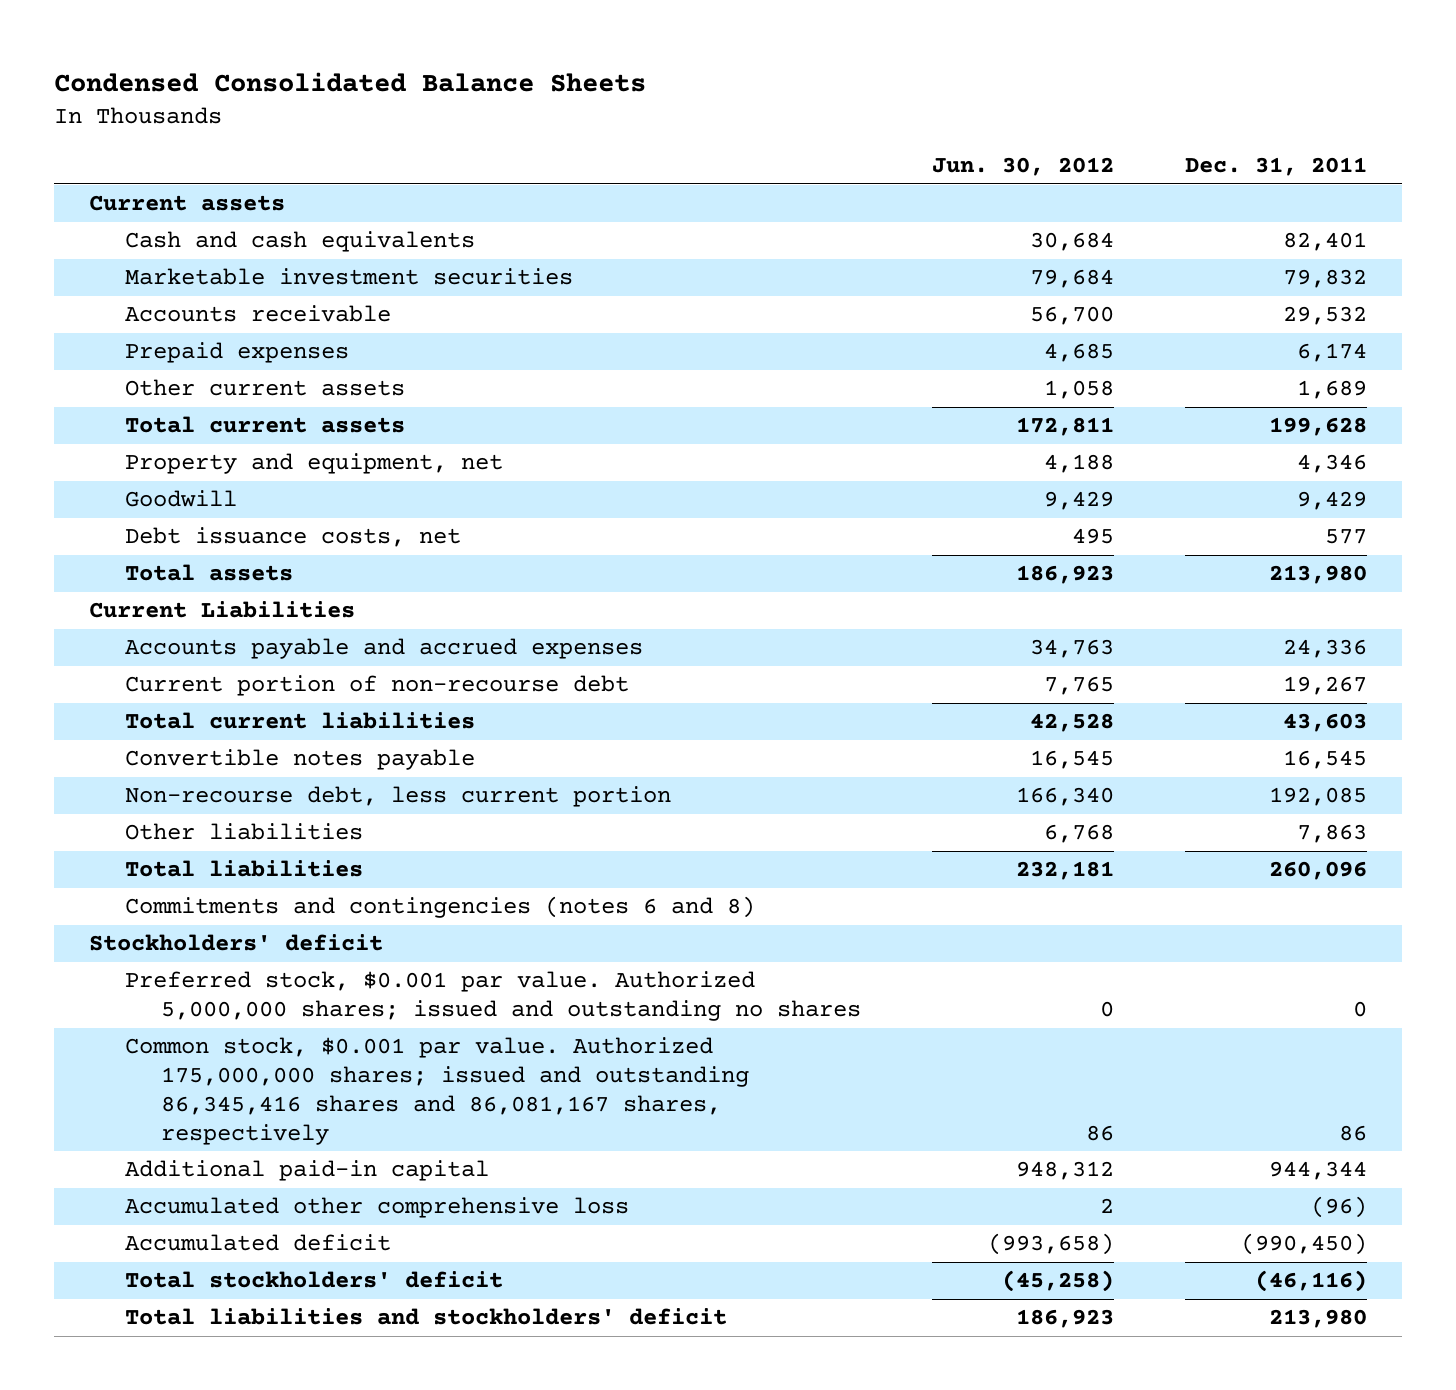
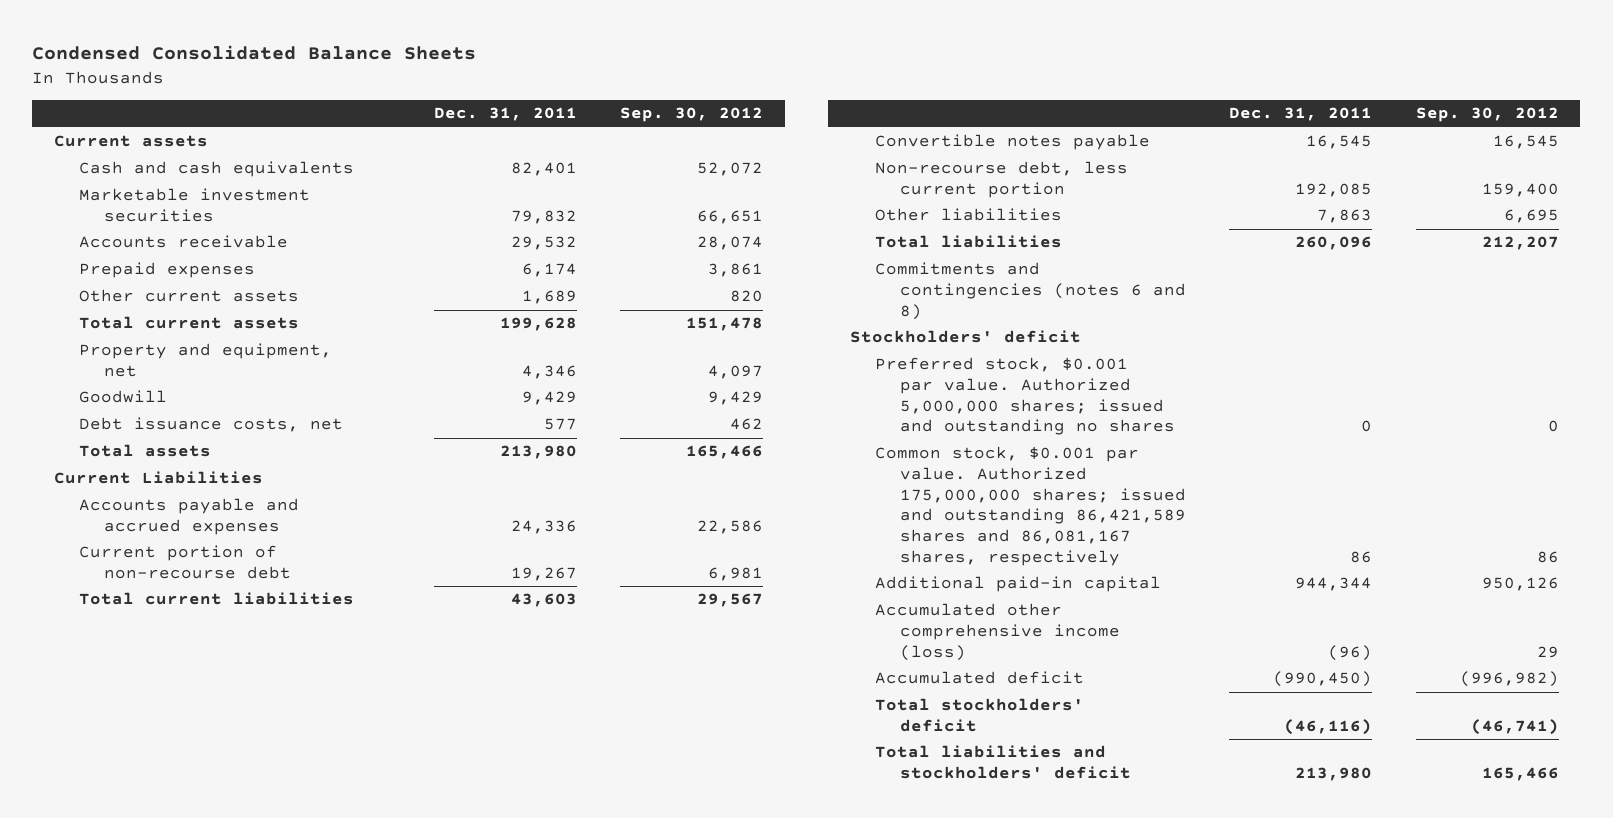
[931,157,1114,177] Jun. 30, 2012 -> none
none -> [620,107,764,123] Sep. 30, 2012
[125,1037,750,1145] Common stock, $0.001 par value. Authorized 175,000,000 shares; issued and outstanding 86,345,416 shares and 86,081,167 shares, respectively -> [874,446,1186,566] Common stock, $0.001 par value. Authorized 175,000,000 shares; issued and outstanding 86,421,589 shares and 86,081,167 shares, respectively
[125,1197,630,1219] Accumulated other comprehensive loss -> [874,603,1120,661] Accumulated other comprehensive income (loss)

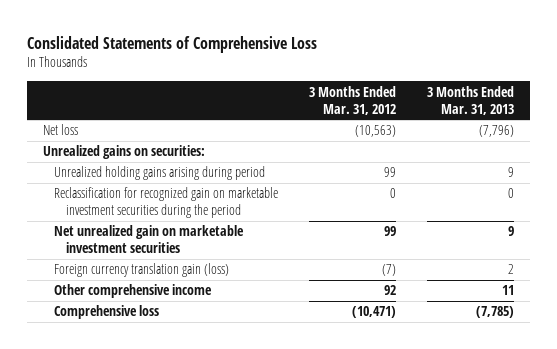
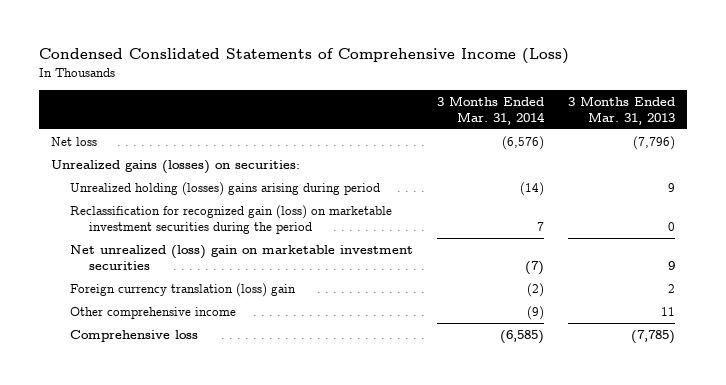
[27,35,318,53] Conslidated Statements of Comprehensive Loss -> [38,48,569,65] Condensed Conslidated Statements of Comprehensive Income (Loss)
[309,85,397,115] 3 Months Ended Mar. 31, 2012 -> none
none -> [436,95,545,125] 3 Months Ended Mar. 31, 2014
[42,145,205,160] Unrealized gains on securities: -> [50,159,300,174] Unrealized gains (losses) on securities:
[54,166,266,181] Unrealized holding gains arising during period -> [69,181,380,196] Unrealized holding (losses) gains arising during period
[54,187,279,219] Reclassification for recognized gain on marketable investment securities during the period -> [69,204,392,235] Reclassification for recognized gain (loss) on marketable investment securities during the period
[54,225,245,254] Net unrealized gain on marketable investment securities -> [69,244,413,271] Net unrealized (loss) gain on marketable investment securities
[54,263,230,278] Foreign currency translation gain (loss) -> [69,282,296,297] Foreign currency translation (loss) gain

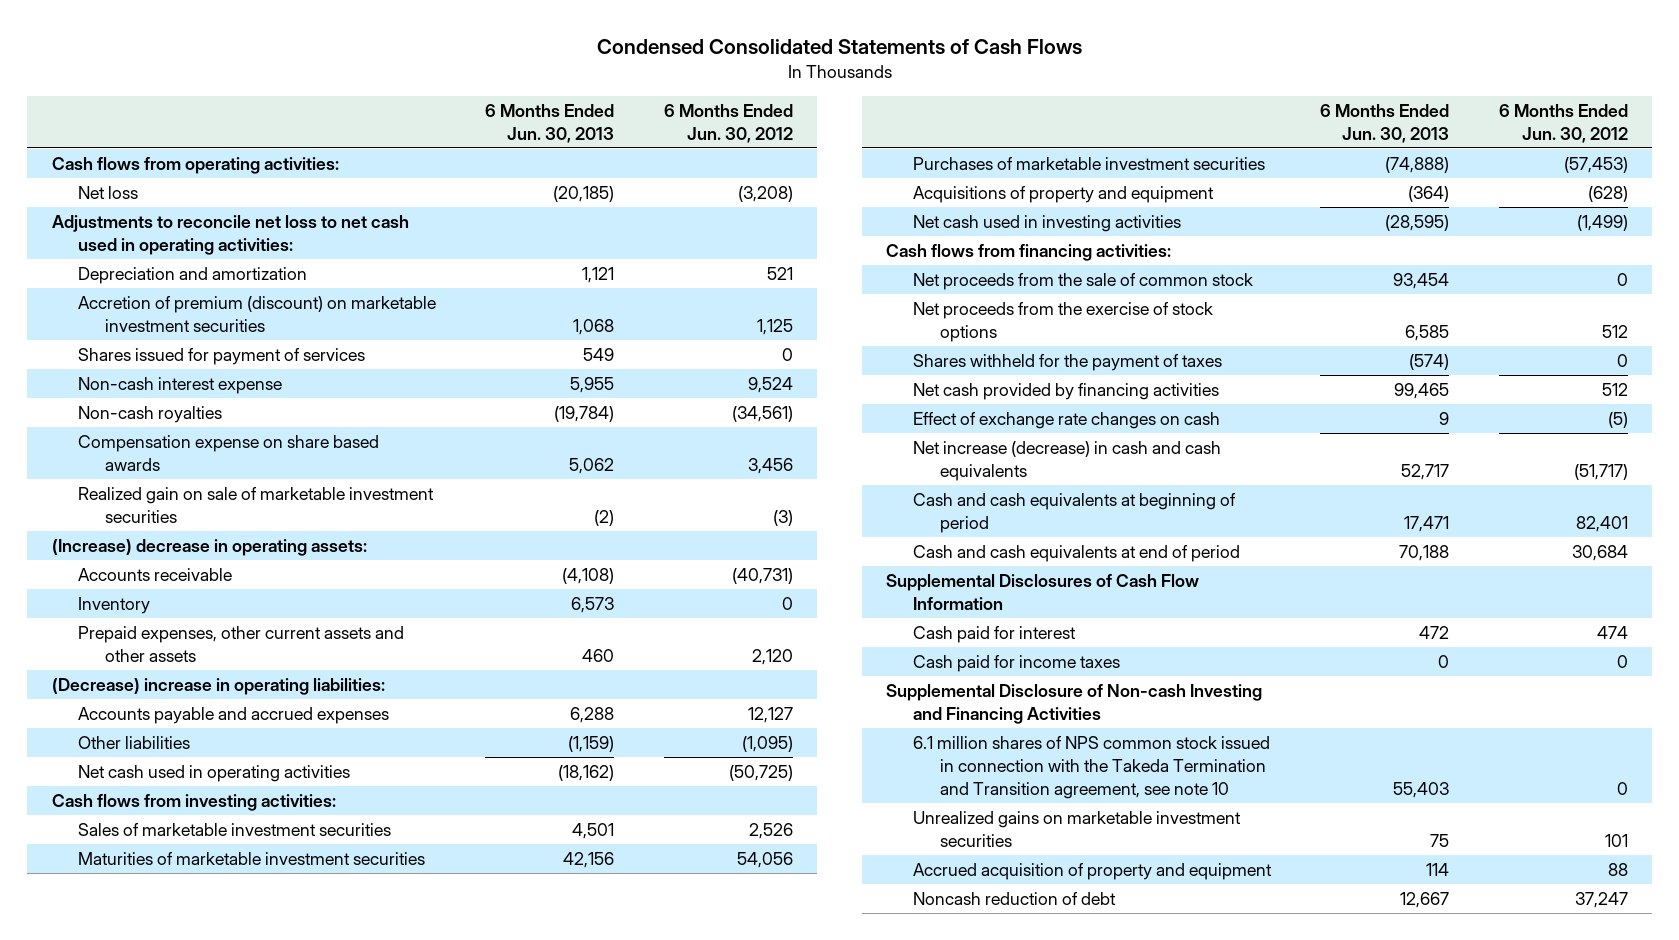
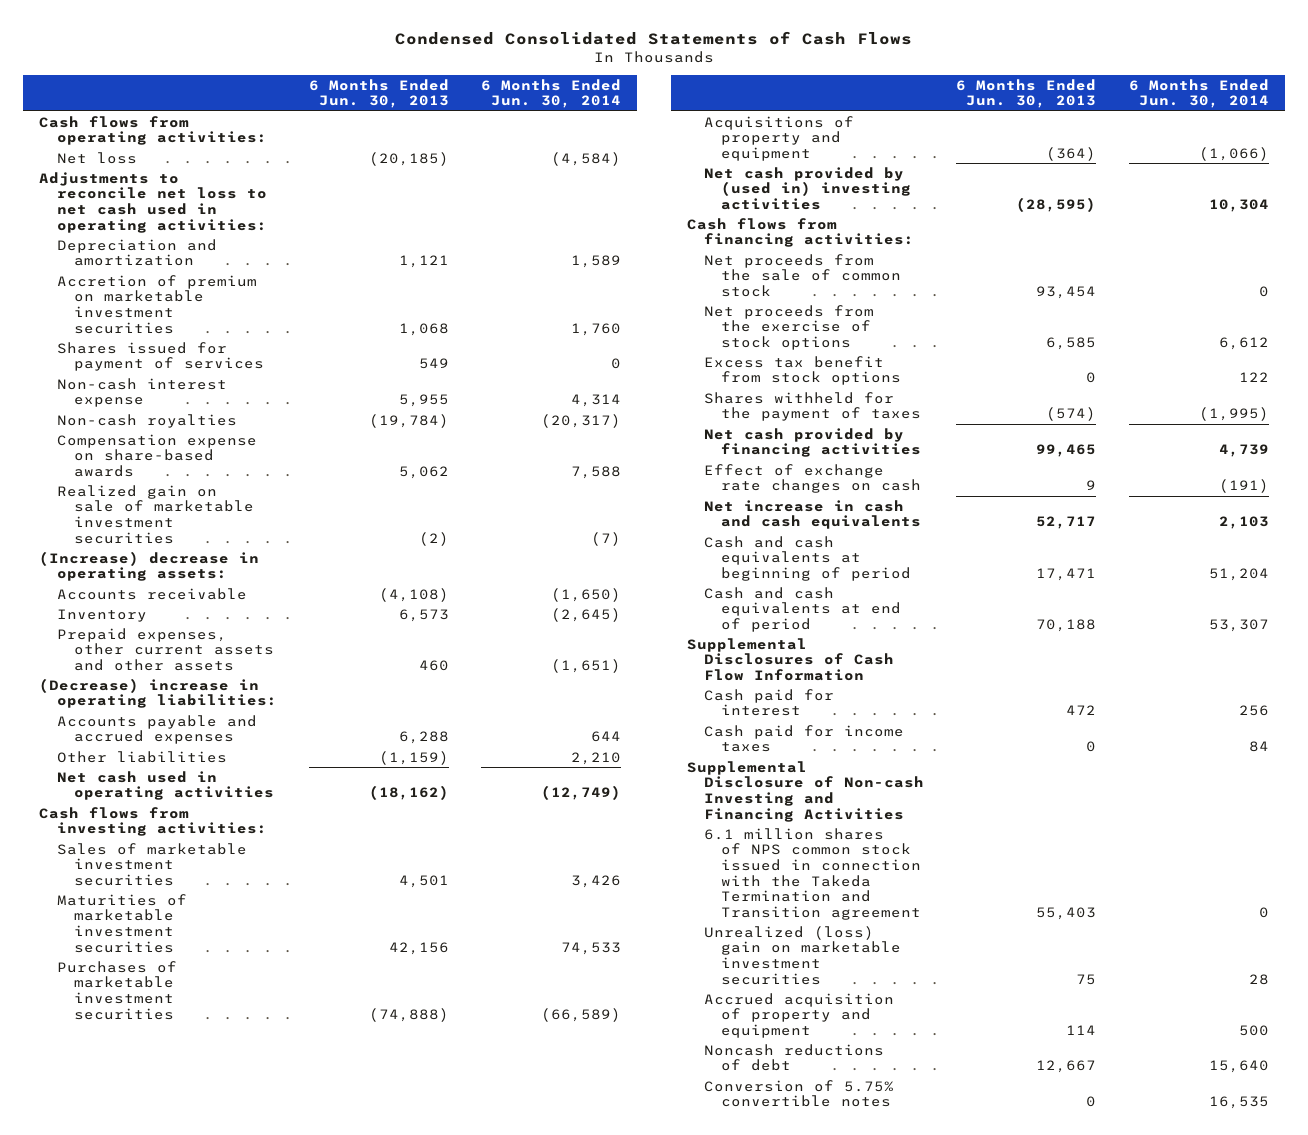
[663,104,793,143] 6 Months Ended Jun. 30, 2012 -> none
none -> [481,78,622,109] 6 Months Ended Jun. 30, 2014
[78,296,437,332] Accretion of premium (discount) on marketable investment securities -> [56,274,257,334] Accretion of premium on marketable investment securities
[78,435,380,471] Compensation expense on share based awards -> [56,433,257,478] Compensation expense on share-based awards
[913,215,1182,233] Net cash used in investing activities -> [703,166,912,211] Net cash provided by (used in) investing activities
none -> [703,355,902,386] Excess tax benefit from stock options
[913,441,1222,481] Net increase (decrease) in cash and cash equivalents -> [703,499,922,530] Net increase in cash and cash equivalents
[913,736,1271,799] 6.1 million shares of NPS common stock issued in connection with the Takeda Termination and Transition agreement, see note 10 -> [703,827,922,921] 6.1 million shares of NPS common stock issued in connection with the Takeda Termination and Transition agreement
[913,811,1242,847] Unrealized gains on marketable investment securities -> [703,925,902,985] Unrealized (loss) gain on marketable investment securities
[913,892,1117,906] Noncash reduction of debt -> [703,1043,884,1072] Noncash reductions of debt
none -> [703,1079,894,1108] Conversion of 5.75% convertible notes

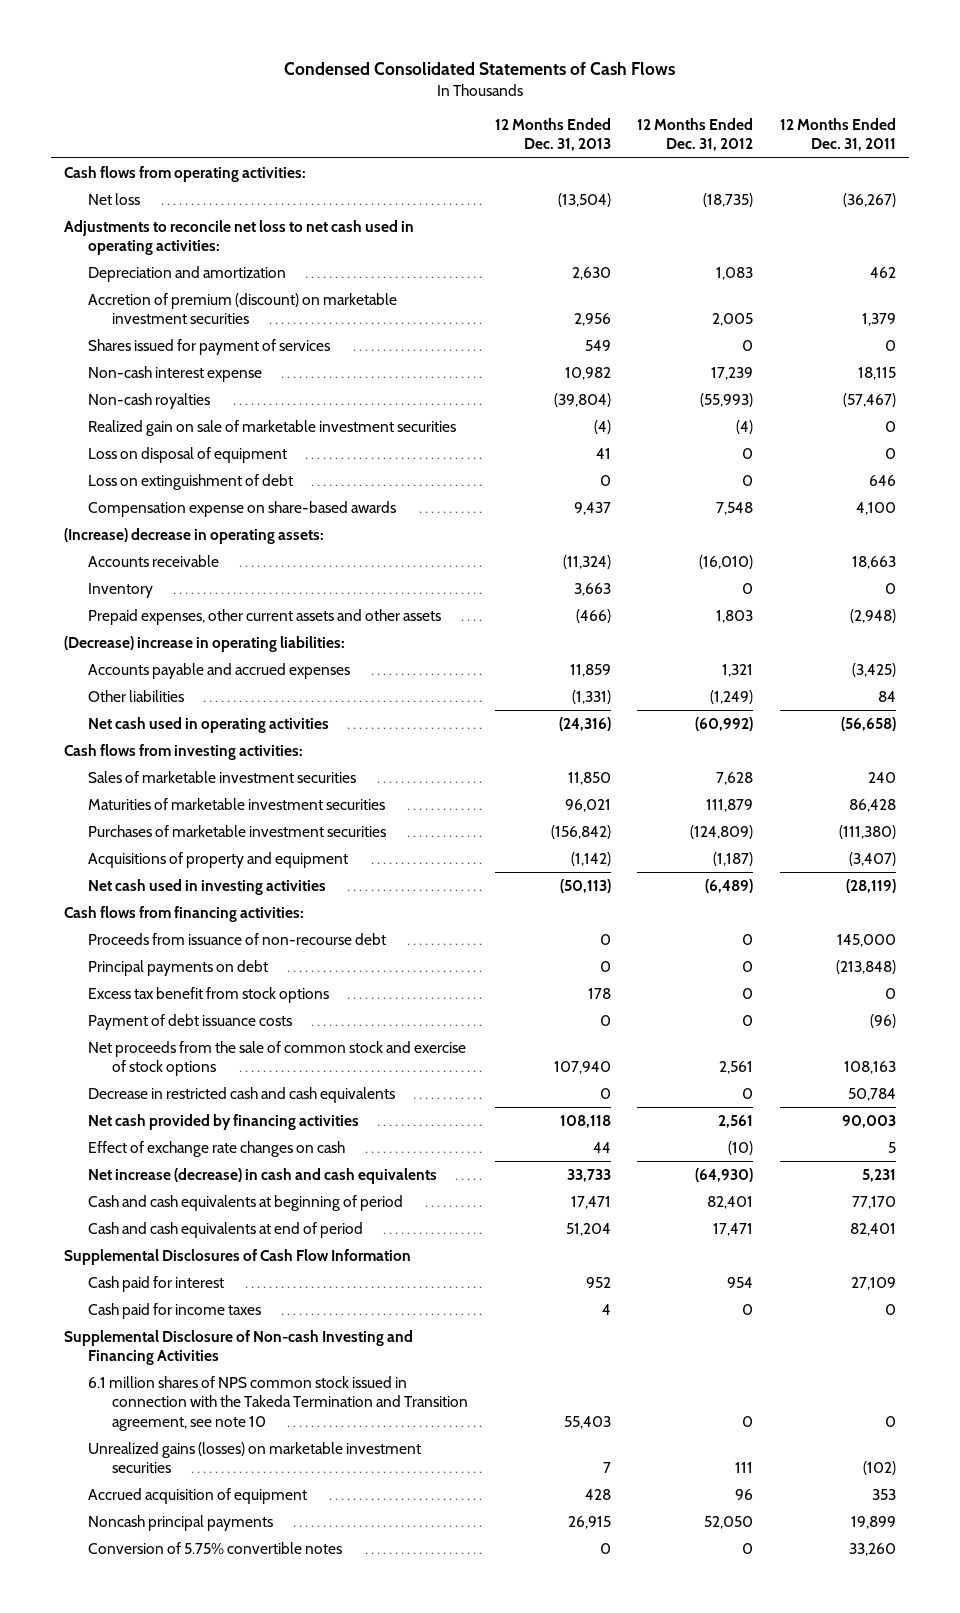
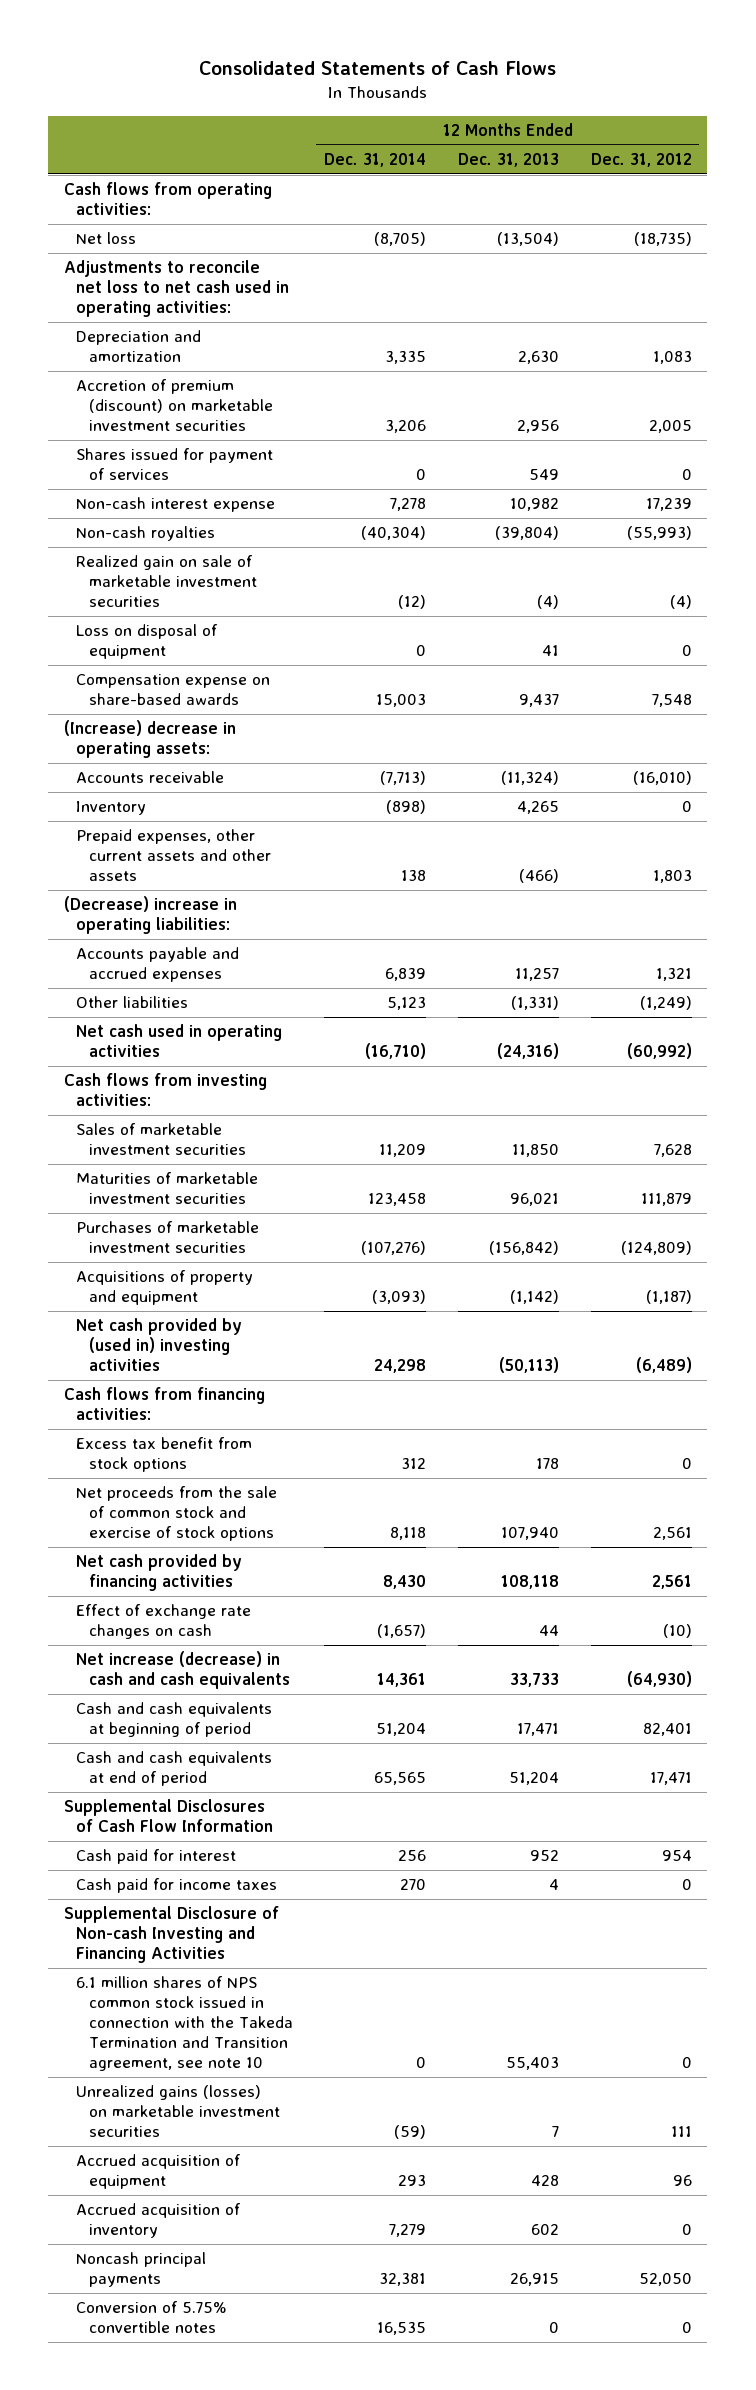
[284,62,676,76] Condensed Consolidated Statements of Cash Flows -> [198,61,556,76] Consolidated Statements of Cash Flows
[779,118,896,152] 12 Months Ended Dec. 31, 2011 -> none
none -> [324,153,427,168] Dec. 31, 2014
[88,473,294,490] Loss on extinguishment of debt -> none
[573,582,611,596] 3,663 -> [516,801,559,815] 4,265
[569,663,611,677] 11,859 -> [514,968,559,982] 11,257
[88,878,327,895] Net cash used in investing activities -> [76,1318,243,1372] Net cash provided by (used in) investing activities
[88,932,387,945] Proceeds from issuance of non-recourse debt -> none
[88,959,269,976] Principal payments on debt -> none
[88,1013,293,1030] Payment of debt issuance costs -> none
[88,1086,396,1103] Decrease in restricted cash and cash equivalents -> none
none -> [76,2203,242,2239] Accrued acquisition of inventory

